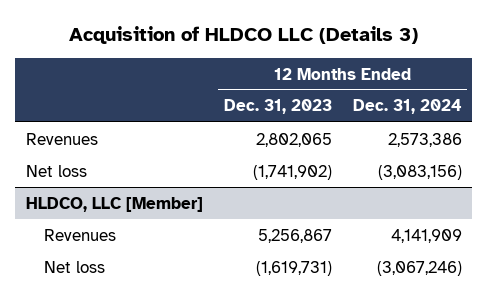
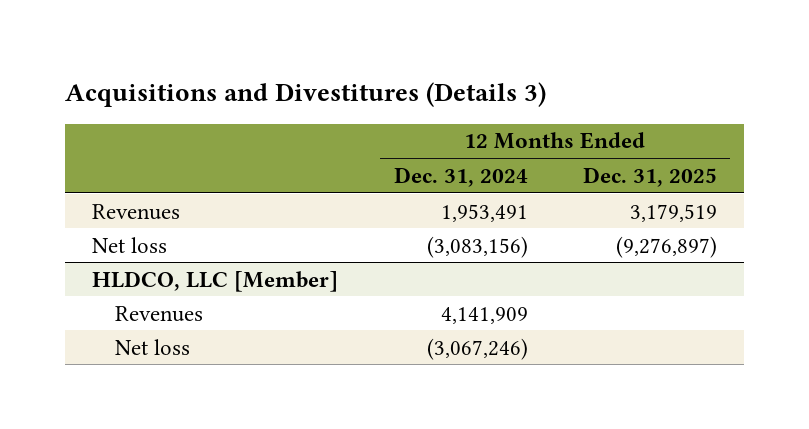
[68,26,418,45] Acquisition of HLDCO LLC (Details 3) -> [64,81,546,107] Acquisitions and Divestitures (Details 3)
[223,99,332,115] Dec. 31, 2023 -> none
none -> [582,166,717,187] Dec. 31, 2025
[387,132,462,147] 2,573,386 -> [440,203,528,222] 1,953,491

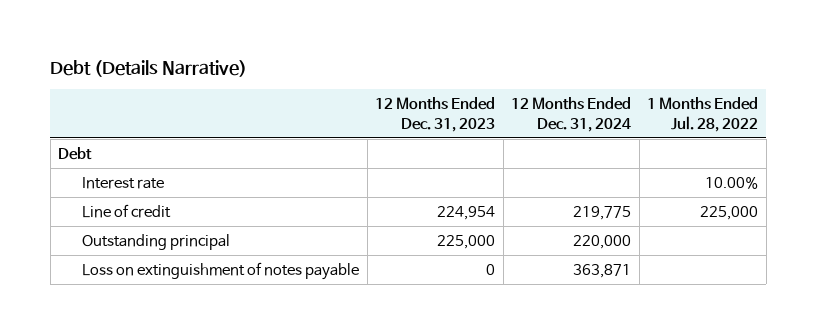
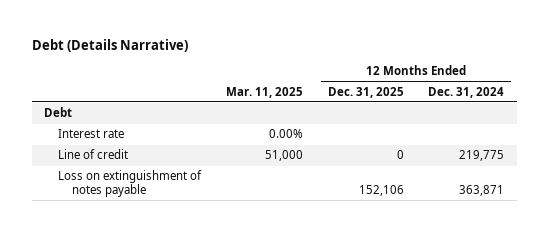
[375,97,496,132] 12 Months Ended Dec. 31, 2023 -> none
[647,97,759,132] 1 Months Ended Jul. 28, 2022 -> none
none -> [225,86,303,98] Mar. 11, 2025
none -> [327,86,404,98] Dec. 31, 2025
[82,234,231,251] Outstanding principal -> none

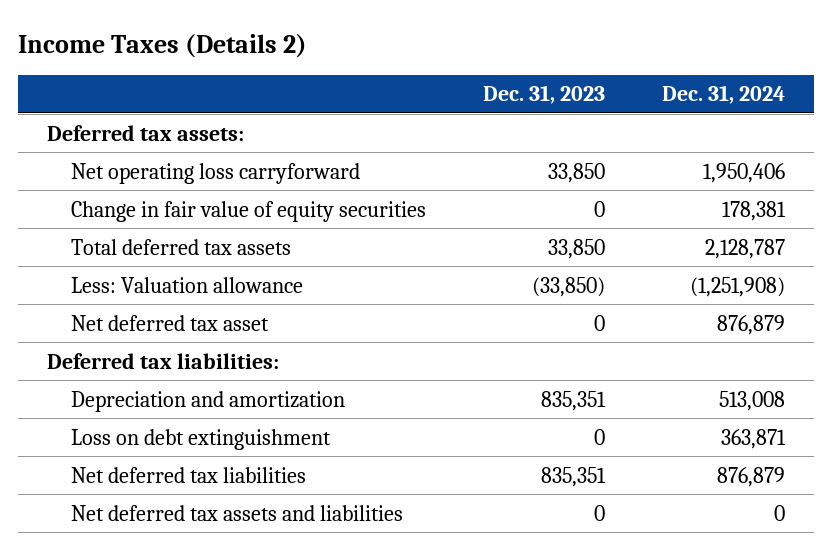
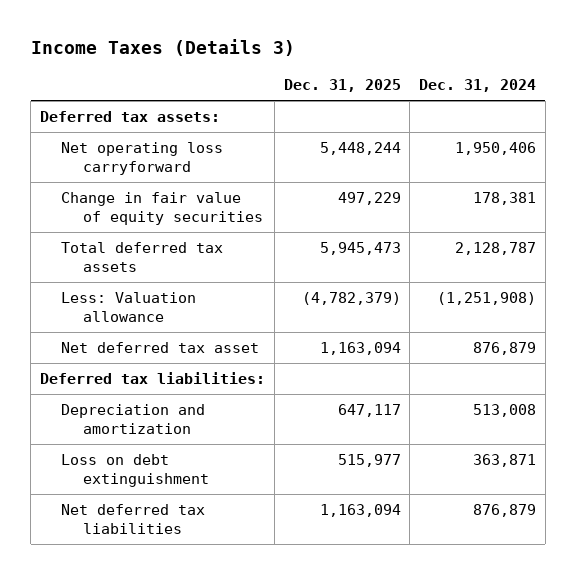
[18,33,308,58] Income Taxes (Details 2) -> [30,39,295,57] Income Taxes (Details 3)
[482,85,605,105] Dec. 31, 2023 -> none
none -> [283,79,401,93] Dec. 31, 2025
[70,504,403,521] Net deferred tax assets and liabilities -> none

